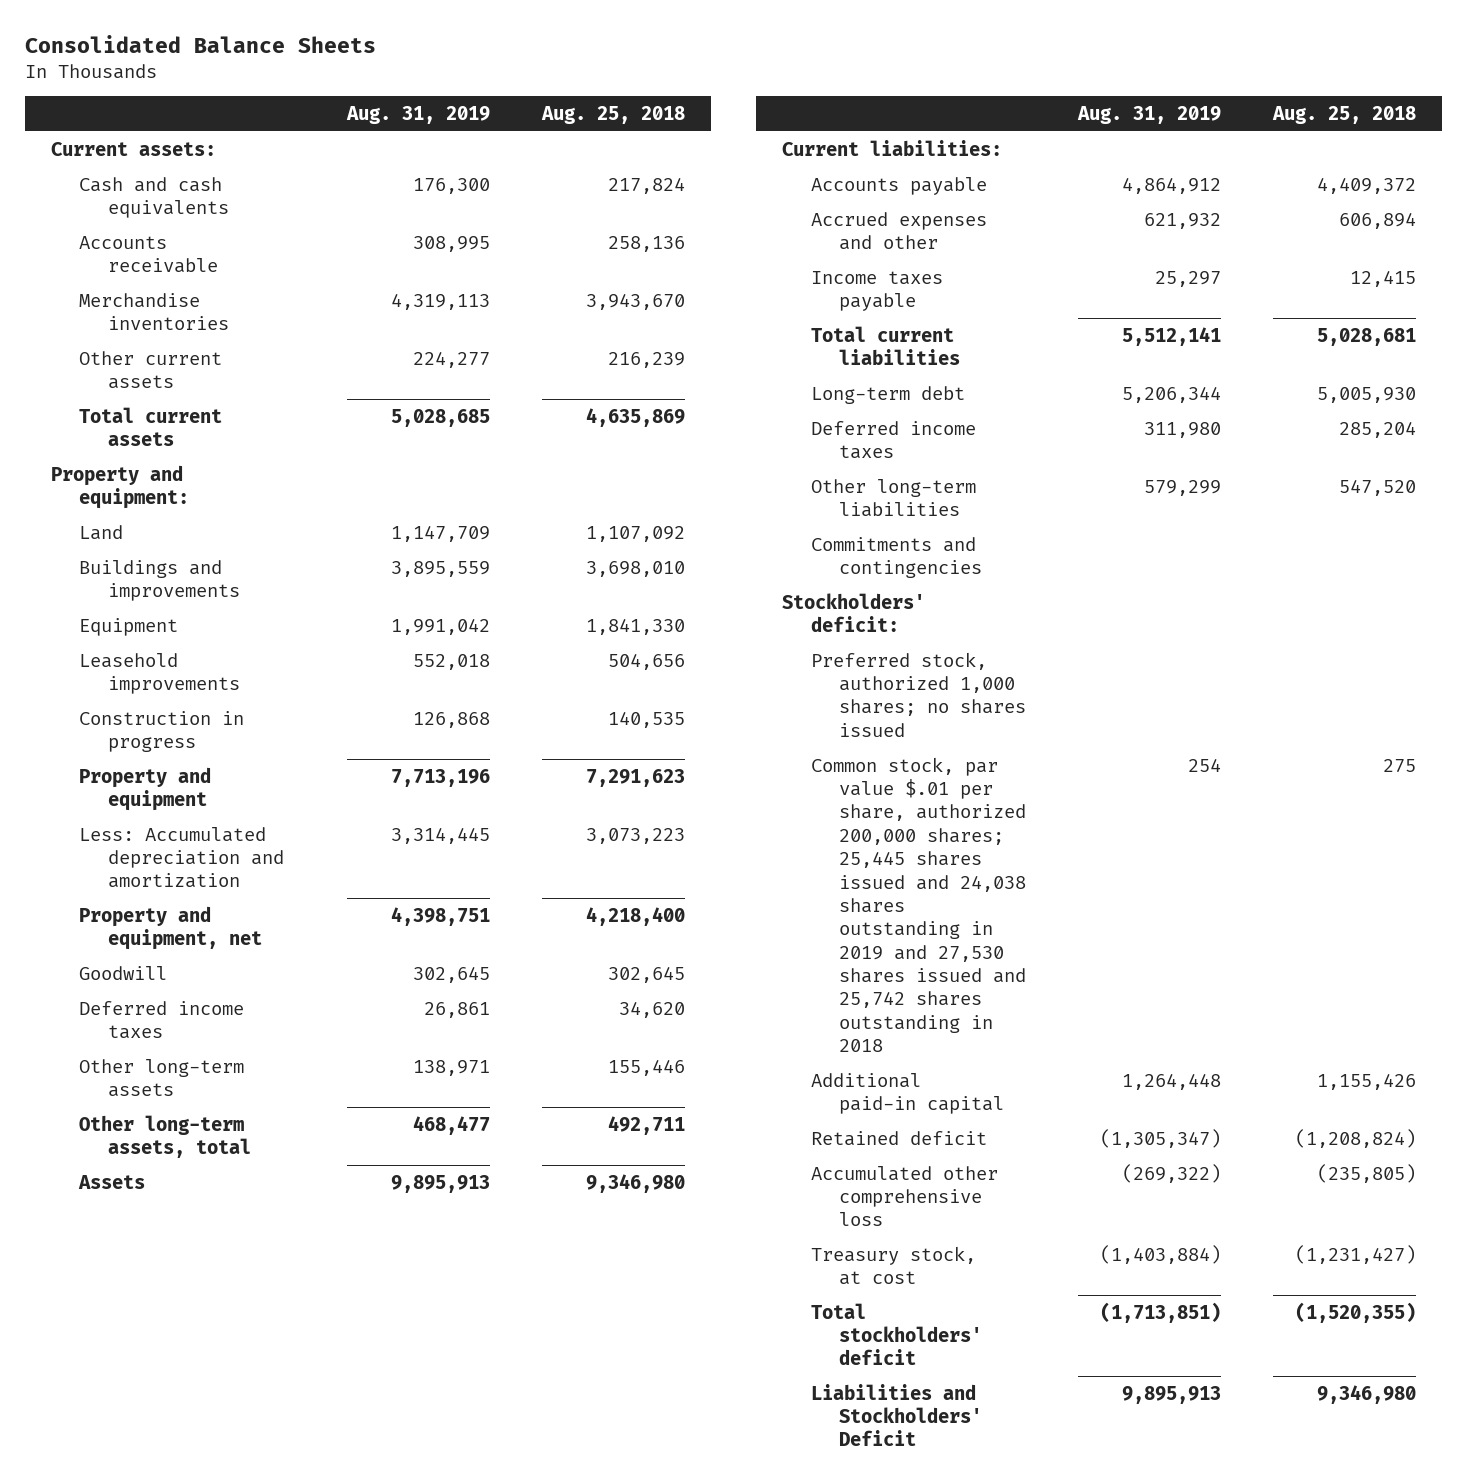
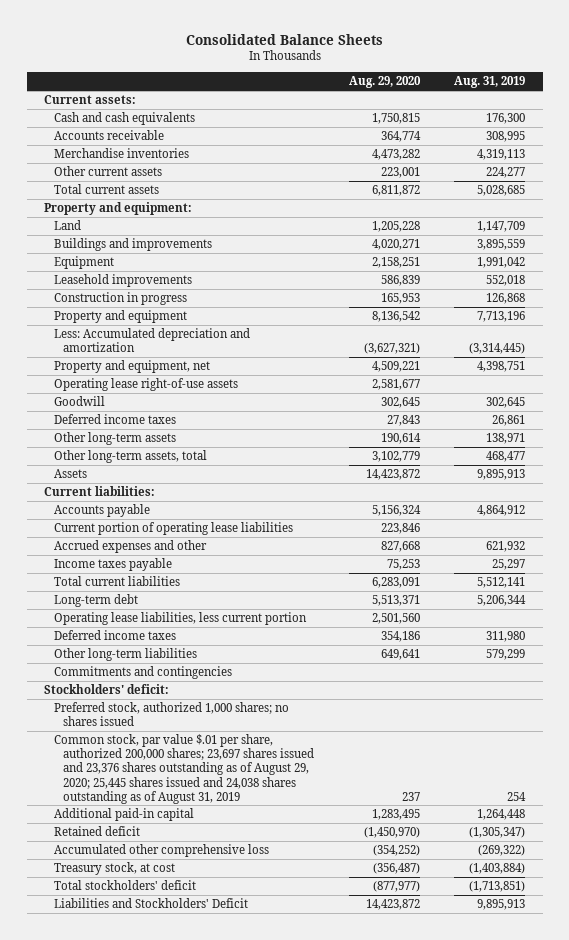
[540,105,685,124] Aug. 25, 2018 -> none
none -> [348,76,421,89] Aug. 29, 2020
[390,826,490,844] 3,314,445 -> [469,343,526,355] (3,314,445)
none -> [53,378,238,392] Operating lease right-of-use assets
none -> [53,522,293,536] Current portion of operating lease liabilities
none -> [53,612,307,626] Operating lease liabilities, less current portion
[810,756,1027,1052] Common stock, par value $.01 per share, authorized 200,000 shares; 25,445 shares issued and 24,038 shares outstanding in 2019 and 27,530 shares issued and 25,742 shares outstanding in 2018 -> [53,734,315,804] Common stock, par value $.01 per share, authorized 200,000 shares; 23,697 shares issued and 23,376 shares outstanding as of August 29, 2020; 25,445 shares issued and 24,038 shares outstanding as of August 31, 2019

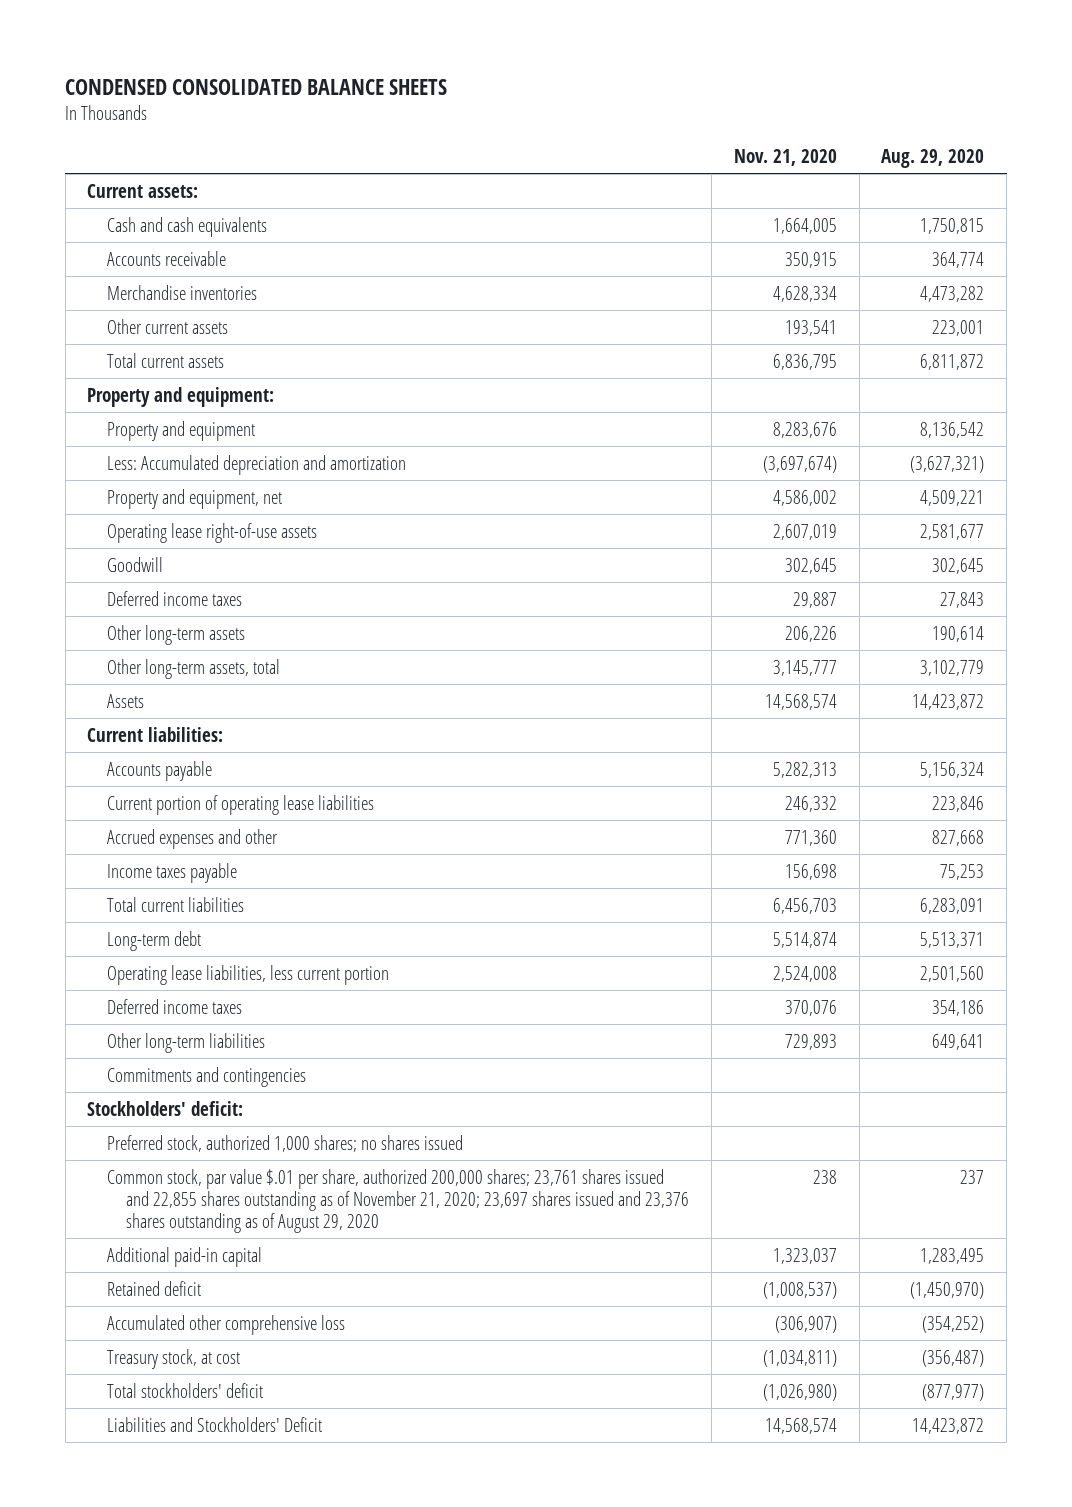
[185,33,383,45] Consolidated Balance Sheets -> [65,78,448,95] CONDENSED CONSOLIDATED BALANCE SHEETS
[454,76,526,89] Aug. 31, 2019 -> none
none -> [733,149,837,167] Nov. 21, 2020
[53,220,81,231] Land -> none
[53,238,212,252] Buildings and improvements -> none
[53,256,114,270] Equipment -> none
[53,274,192,288] Leasehold improvements -> none
[53,292,187,306] Construction in progress -> none
[53,734,315,804] Common stock, par value $.01 per share, authorized 200,000 shares; 23,697 shares issued and 23,376 shares outstanding as of August 29, 2020; 25,445 shares issued and 24,038 shares outstanding as of August 31, 2019 -> [106,1168,690,1234] Common stock, par value $.01 per share, authorized 200,000 shares; 23,761 shares issued and 22,855 shares outstanding as of November 21, 2020; 23,697 shares issued and 23,376 shares outstanding as of August 29, 2020

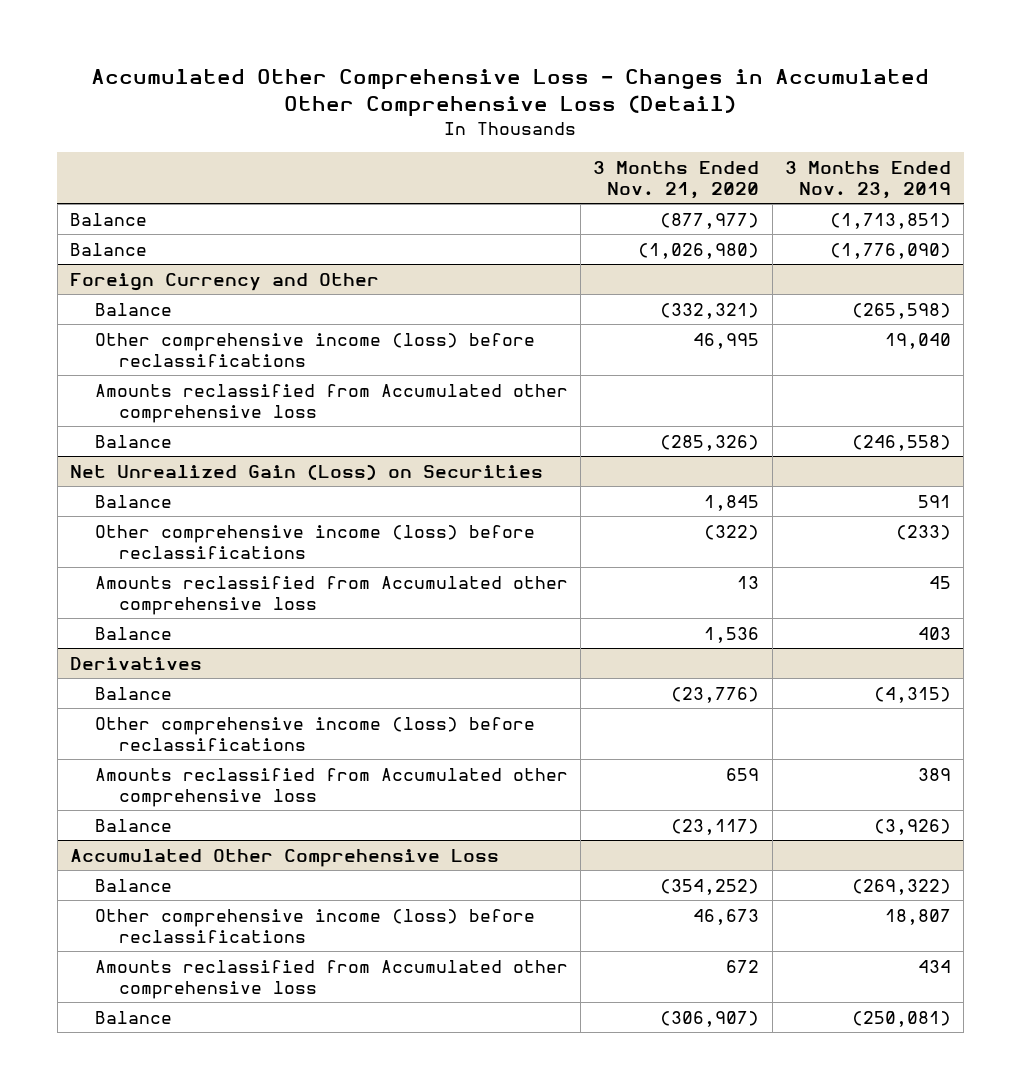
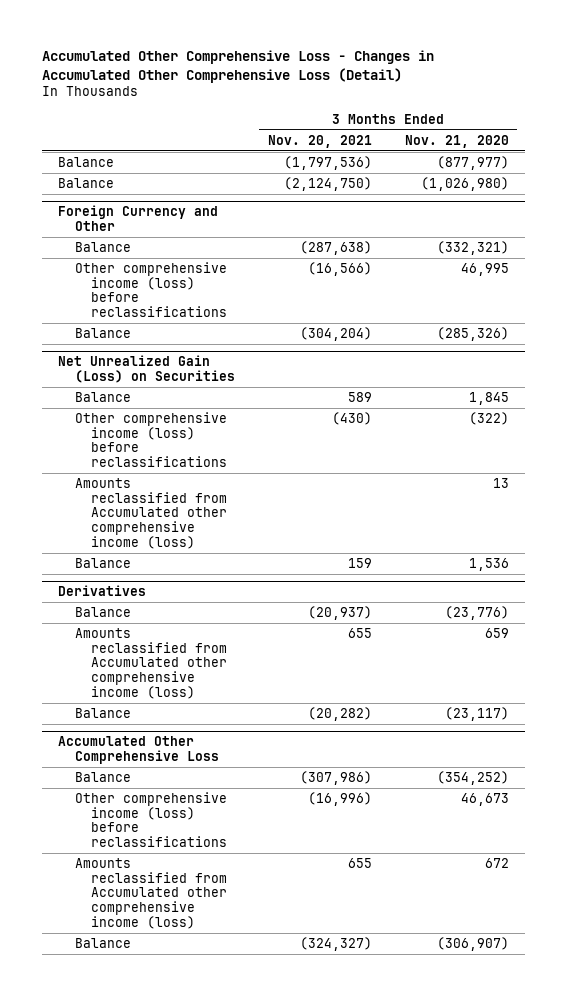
[785,160,952,199] 3 Months Ended Nov. 23, 2019 -> none
none -> [267,134,372,148] Nov. 20, 2021
[94,383,568,423] Amounts reclassified from Accumulated other comprehensive loss -> none
[94,575,568,615] Amounts reclassified from Accumulated other comprehensive loss -> [74,478,228,549] Amounts reclassified from Accumulated other comprehensive income (loss)
[94,716,535,751] Other comprehensive income (loss) before reclassifications -> none
[94,767,568,807] Amounts reclassified from Accumulated other comprehensive loss -> [74,628,228,699] Amounts reclassified from Accumulated other comprehensive income (loss)
[94,959,568,999] Amounts reclassified from Accumulated other comprehensive loss -> [74,858,228,929] Amounts reclassified from Accumulated other comprehensive income (loss)

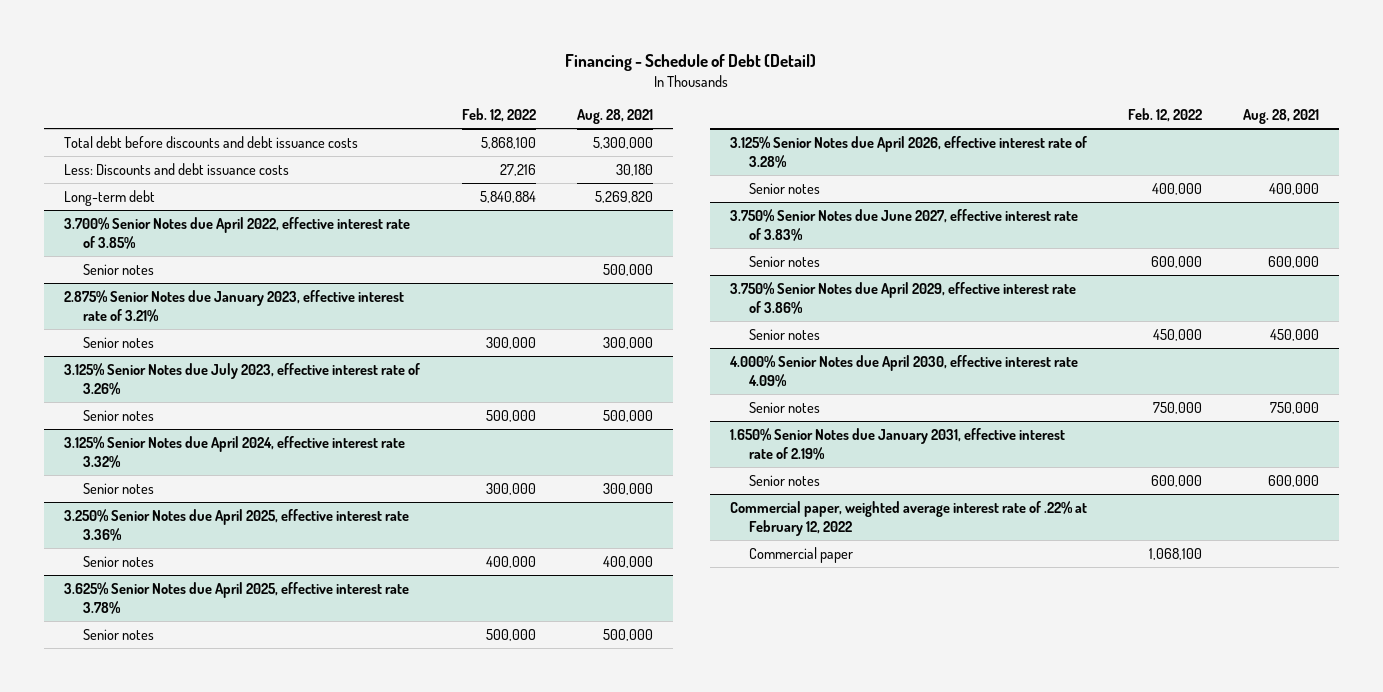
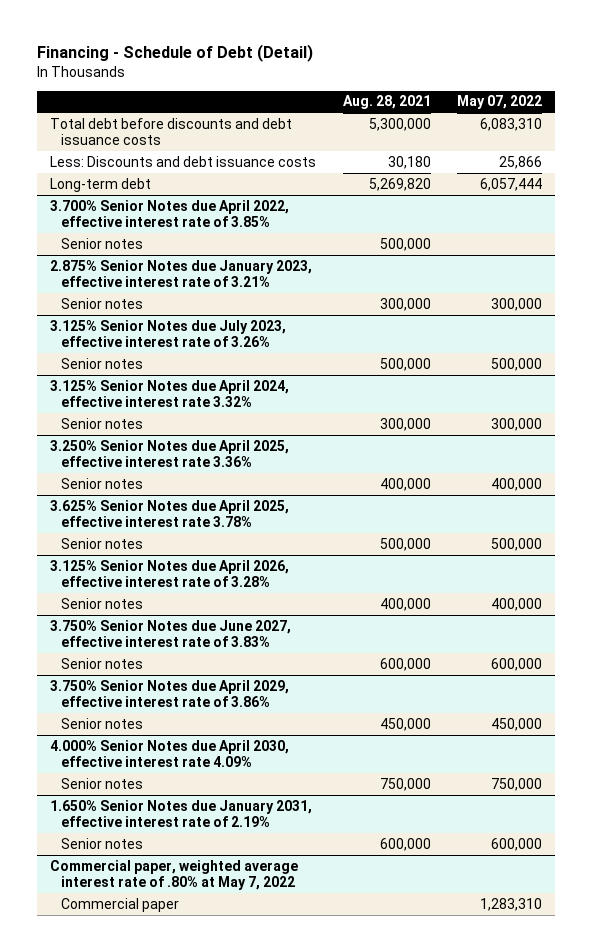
[461,108,536,123] Feb. 12, 2022 -> none
none -> [457,95,543,110] May 07, 2022
[730,500,1088,536] Commercial paper, weighted average interest rate of .22% at February 12, 2022 -> [50,859,299,890] Commercial paper, weighted average interest rate of .80% at May 7, 2022

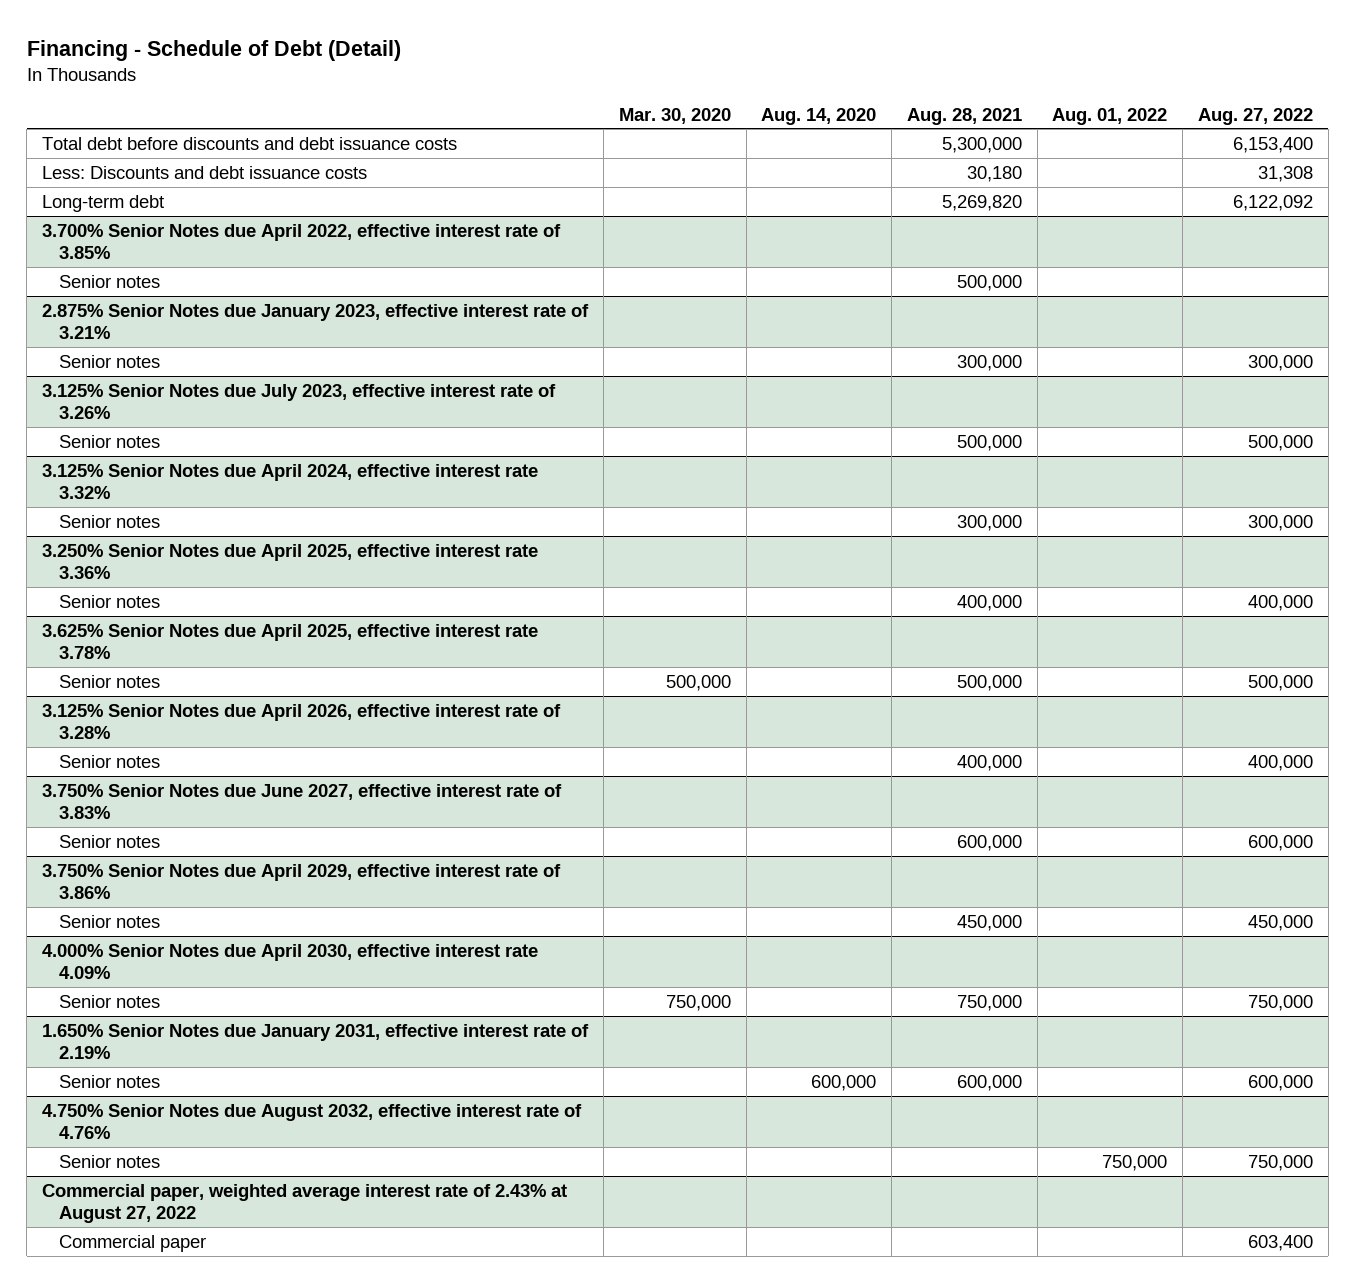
[457,95,543,110] May 07, 2022 -> none
none -> [618,107,731,124] Mar. 30, 2020
none -> [761,107,877,125] Aug. 14, 2020
none -> [1052,107,1168,125] Aug. 01, 2022
none -> [1198,107,1314,125] Aug. 27, 2022
none -> [42,1103,583,1140] 4.750% Senior Notes due August 2032, effective interest rate of 4.76%
none -> [59,1154,161,1168] Senior notes
[50,859,299,890] Commercial paper, weighted average interest rate of .80% at May 7, 2022 -> [42,1183,568,1224] Commercial paper, weighted average interest rate of 2.43% at August 27, 2022

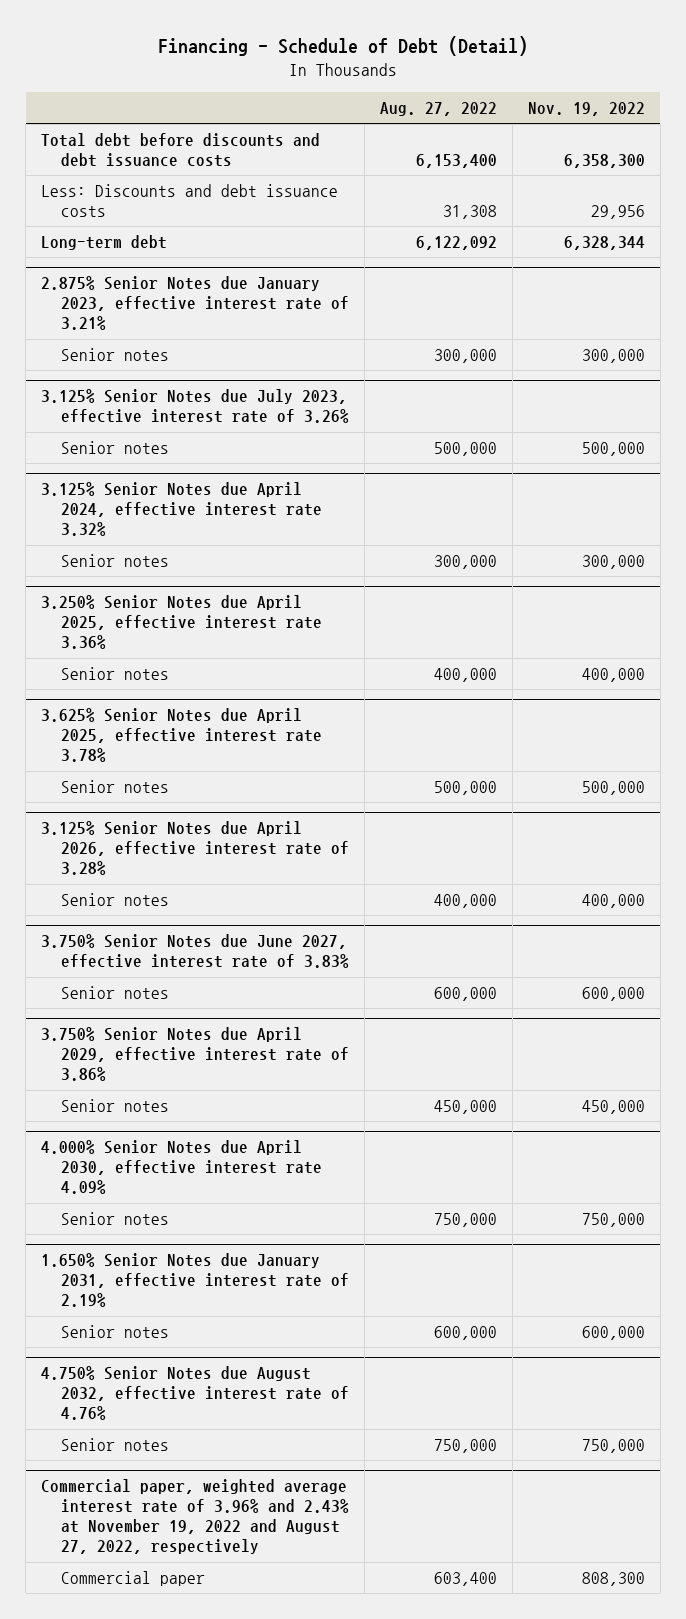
[618,107,731,124] Mar. 30, 2020 -> none
[761,107,877,125] Aug. 14, 2020 -> none
[906,107,1022,125] Aug. 28, 2021 -> none
[1052,107,1168,125] Aug. 01, 2022 -> none
none -> [527,102,645,117] Nov. 19, 2022
[42,223,562,260] 3.700% Senior Notes due April 2022, effective interest rate of 3.85% -> none
[59,274,161,288] Senior notes -> none
[42,1183,568,1224] Commercial paper, weighted average interest rate of 2.43% at August 27, 2022 -> [41,1479,350,1555] Commercial paper, weighted average interest rate of 3.96% and 2.43% at November 19, 2022 and August 27, 2022, respectively

